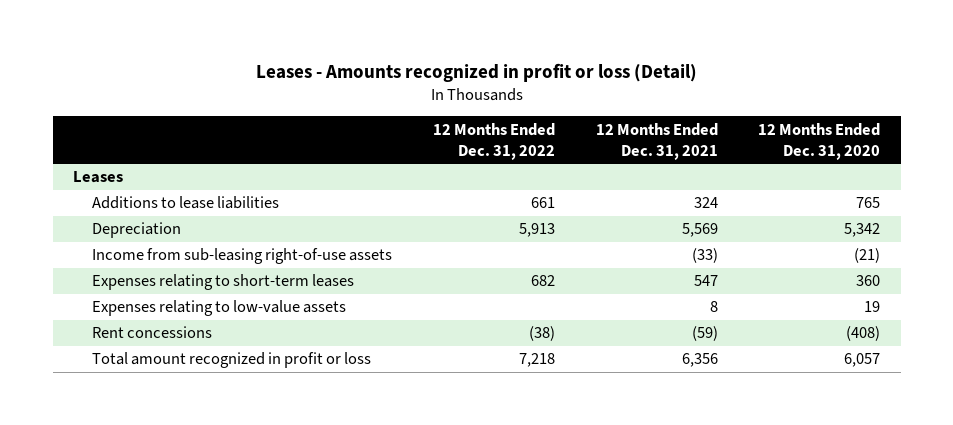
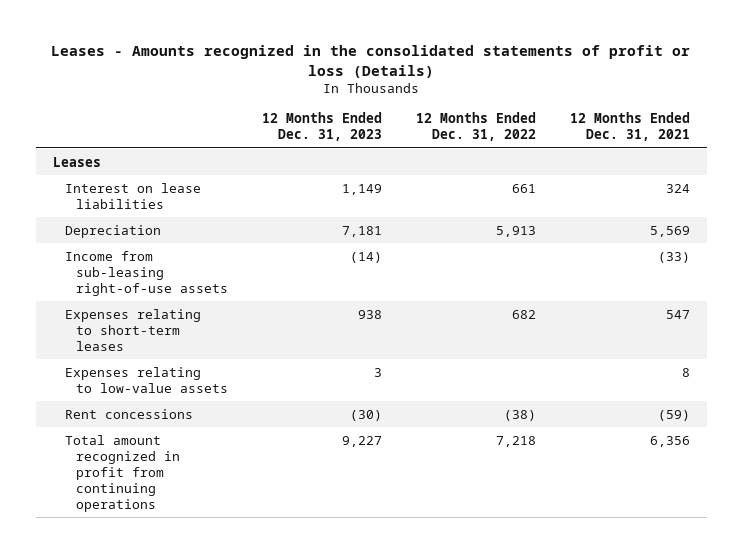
[255,62,697,82] Leases - Amounts recognized in profit or loss (Detail) -> [51,44,691,78] Leases - Amounts recognized in the consolidated statements of profit or loss (Details)
[758,122,881,160] 12 Months Ended Dec. 31, 2020 -> none
none -> [262,112,383,142] 12 Months Ended Dec. 31, 2023
[92,196,280,210] Additions to lease liabilities -> [64,182,201,209] Interest on lease liabilities
[92,352,372,369] Total amount recognized in profit or loss -> [64,434,181,513] Total amount recognized in profit from continuing operations

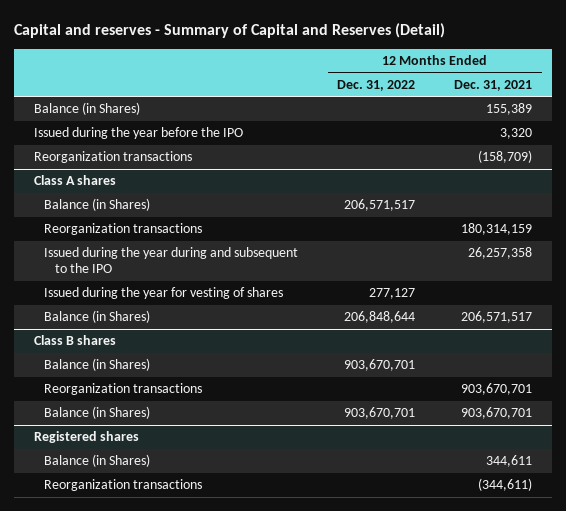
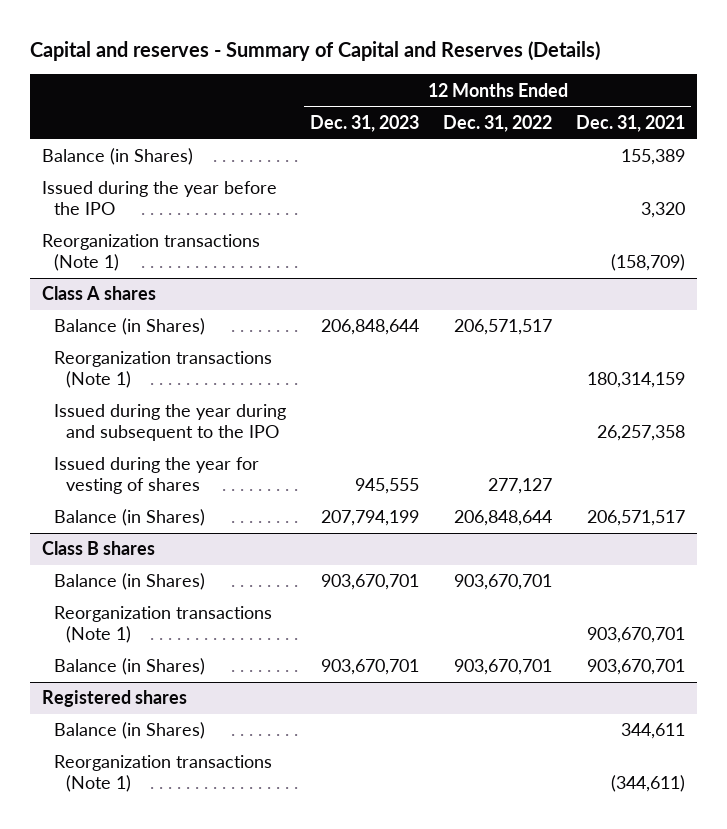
[14,23,446,39] Capital and reserves - Summary of Capital and Reserves (Detail) -> [29,40,600,61] Capital and reserves - Summary of Capital and Reserves (Details)
none -> [310,114,420,132] Dec. 31, 2023
[33,151,192,164] Reorganization transactions -> [41,234,260,272] Reorganization transactions (Note 1)
[44,223,203,236] Reorganization transactions -> [54,351,273,389] Reorganization transactions (Note 1)
[44,383,203,396] Reorganization transactions -> [54,606,273,644] Reorganization transactions (Note 1)
[44,479,203,492] Reorganization transactions -> [54,755,273,793] Reorganization transactions (Note 1)

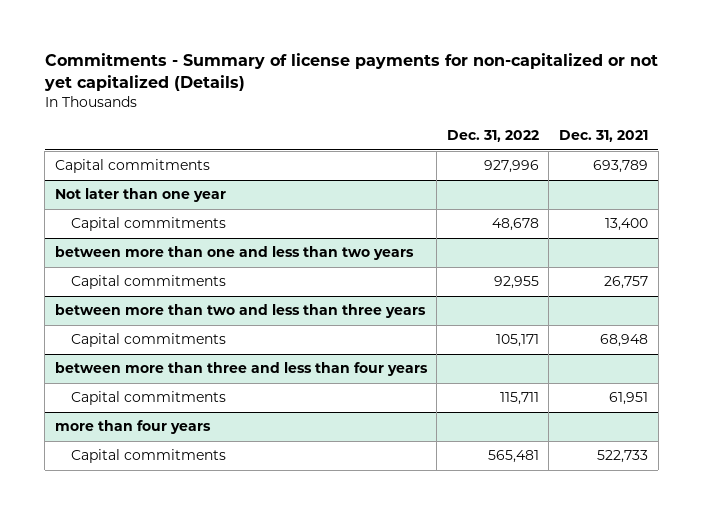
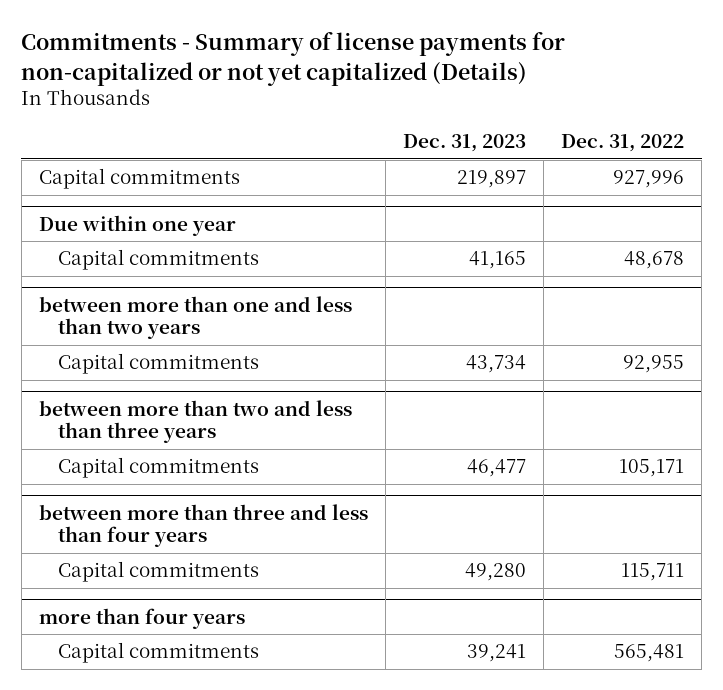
[559,130,649,143] Dec. 31, 2021 -> none
none -> [402,134,526,153] Dec. 31, 2023
[54,188,226,203] Not later than one year -> [38,214,236,236] Due within one year

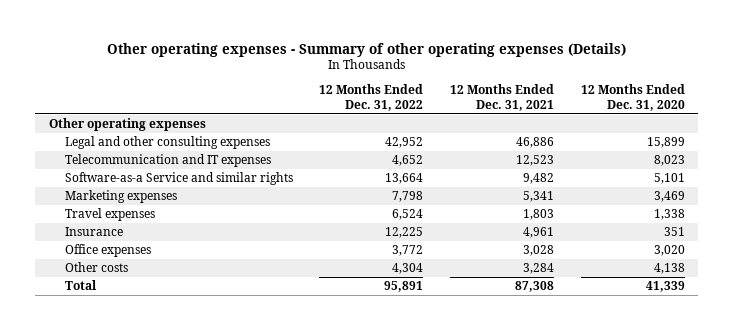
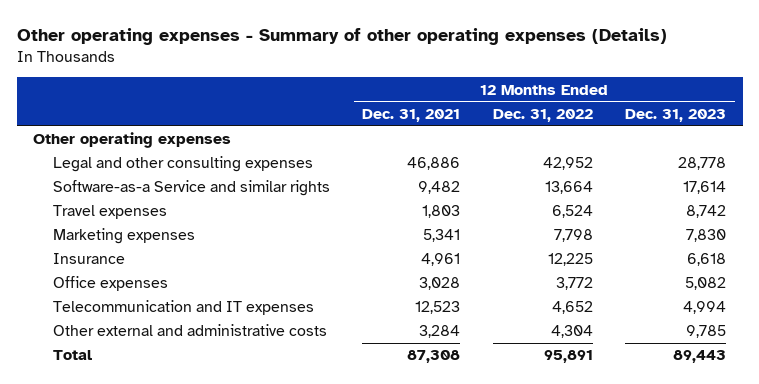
[580,84,685,112] 12 Months Ended Dec. 31, 2020 -> none
none -> [625,108,727,122] Dec. 31, 2023
[64,190,177,204] Marketing expenses -> [53,228,196,245] Marketing expenses
[64,154,271,168] Telecommunication and IT expenses -> [53,300,315,316] Telecommunication and IT expenses
[64,262,128,273] Other costs -> [53,324,328,337] Other external and administrative costs

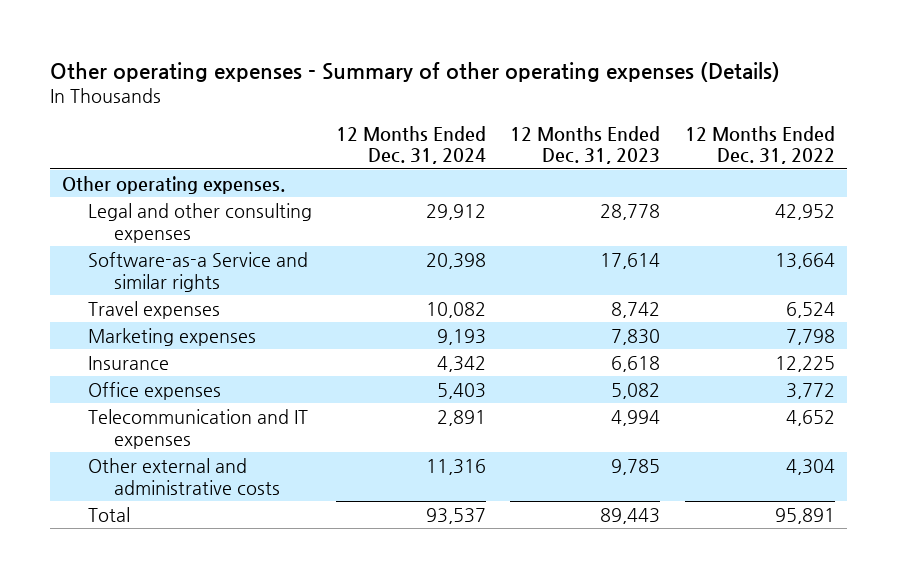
[362,108,461,122] Dec. 31, 2021 -> none
none -> [336,125,487,165] 12 Months Ended Dec. 31, 2024
[32,132,231,149] Other operating expenses -> [62,175,286,194] Other operating expenses.

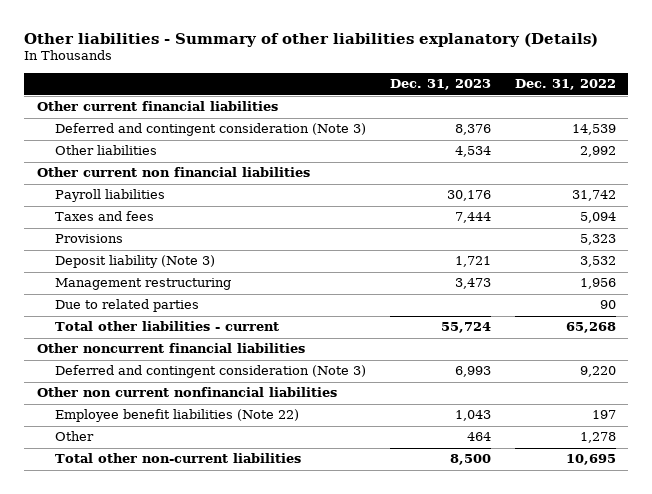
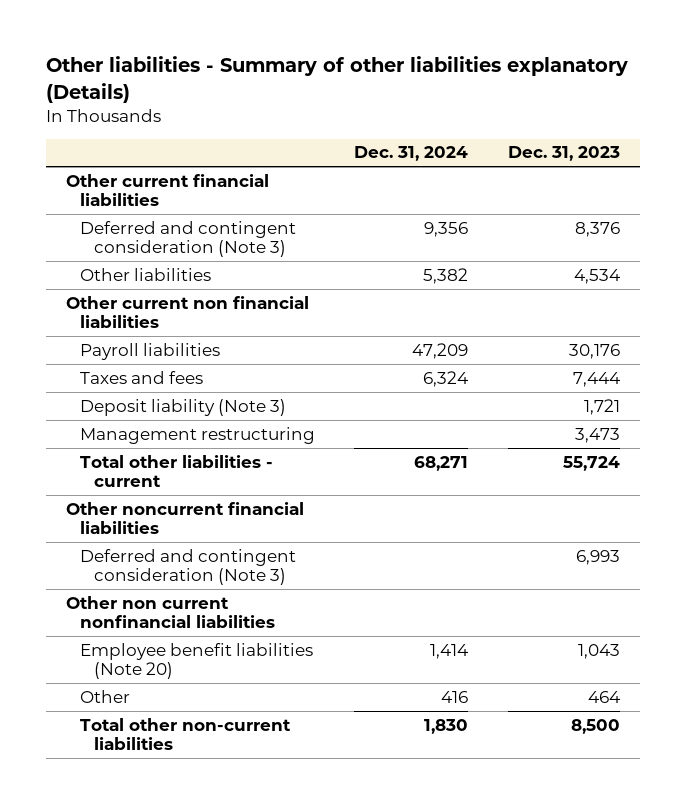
[514,79,616,91] Dec. 31, 2022 -> none
none -> [354,146,469,162] Dec. 31, 2024
[54,234,123,244] Provisions -> none
[54,299,199,313] Due to related parties -> none
[54,409,299,423] Employee benefit liabilities (Note 22) -> [79,642,313,680] Employee benefit liabilities (Note 20)

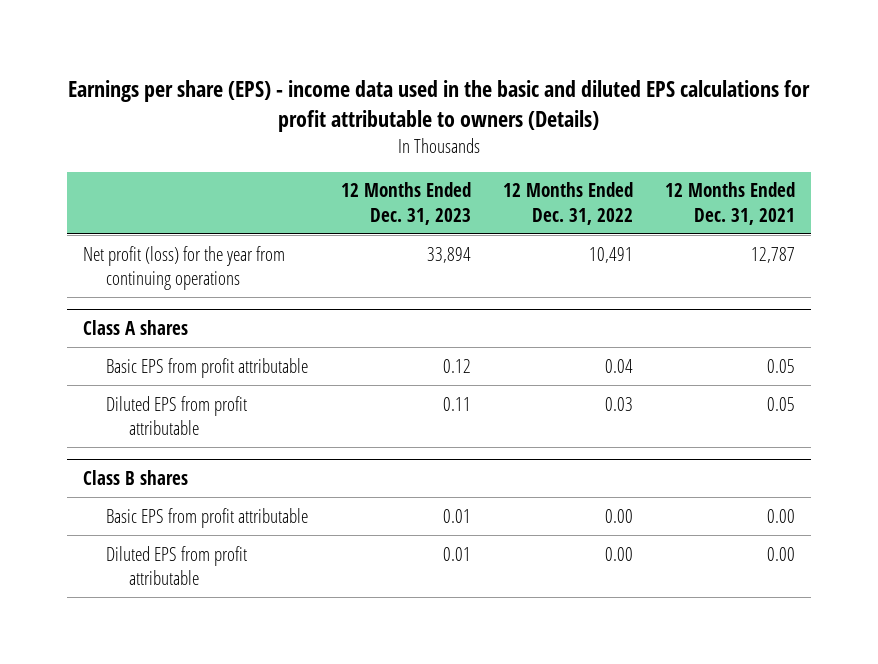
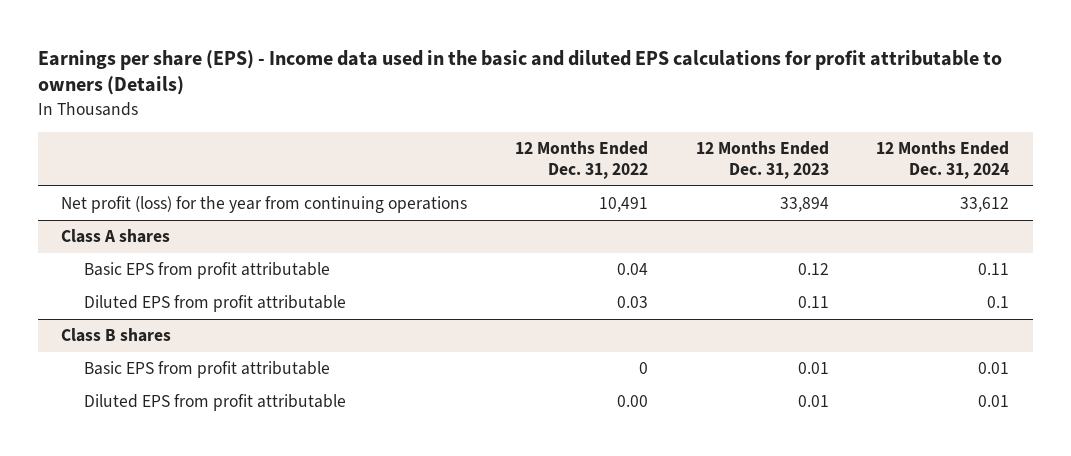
[68,79,811,132] Earnings per share (EPS) - income data used in the basic and diluted EPS calculations for profit attributable to owners (Details) -> [37,49,1002,96] Earnings per share (EPS) - Income data used in the basic and diluted EPS calculations for profit attributable to owners (Details)
[665,182,796,225] 12 Months Ended Dec. 31, 2021 -> none
none -> [876,141,1010,179] 12 Months Ended Dec. 31, 2024
[604,508,633,523] 0.00 -> [639,362,649,375] 0

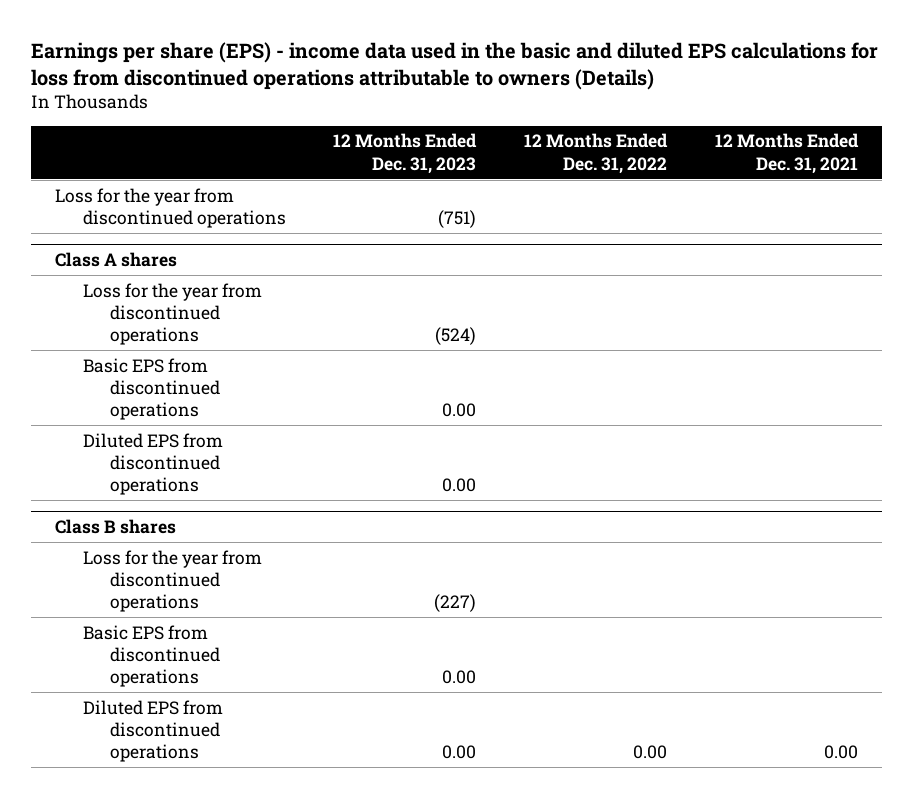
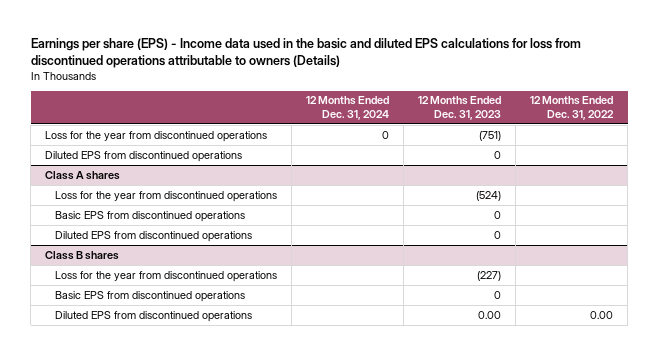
[31,42,879,91] Earnings per share (EPS) - income data used in the basic and diluted EPS calculations for loss from discontinued operations attributable to owners (Details) -> [30,37,581,68] Earnings per share (EPS) - Income data used in the basic and diluted EPS calculations for loss from discontinued operations attributable to owners (Details)
[714,133,859,174] 12 Months Ended Dec. 31, 2021 -> none
none -> [305,96,389,120] 12 Months Ended Dec. 31, 2024
none -> [45,150,243,162] Diluted EPS from discontinued operations
[442,402,477,417] 0.00 -> [493,210,501,219] 0
[442,477,477,492] 0.00 -> [493,230,501,239] 0
[442,669,477,684] 0.00 -> [493,290,501,299] 0

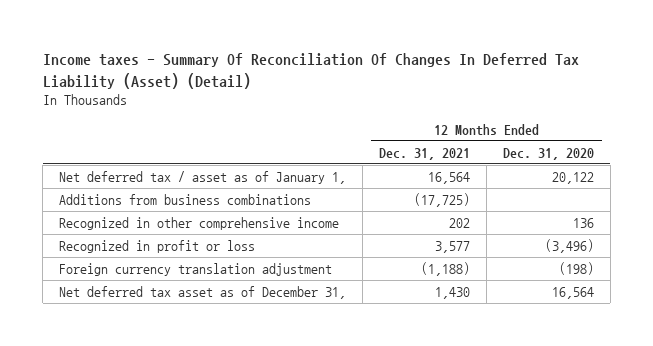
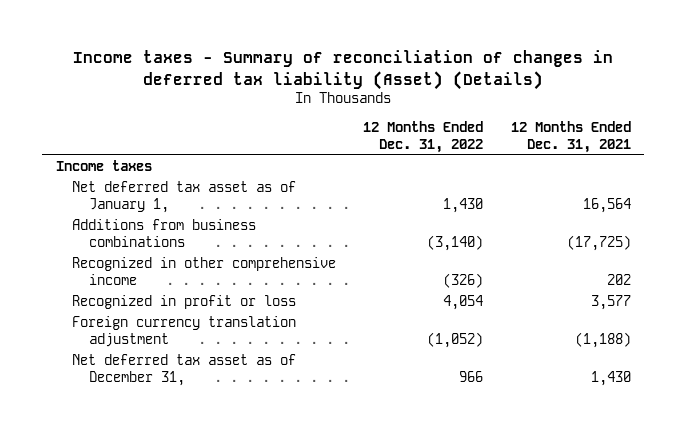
[42,53,579,89] Income taxes - Summary Of Reconciliation Of Changes In Deferred Tax Liability (Asset) (Detail) -> [73,50,614,90] Income taxes - Summary of reconciliation of changes in deferred tax liability (Asset) (Details)
[503,147,595,160] Dec. 31, 2020 -> none
none -> [363,121,484,154] 12 Months Ended Dec. 31, 2022
none -> [55,160,152,172] Income taxes
[59,170,347,184] Net deferred tax / asset as of January 1, -> [72,181,297,214] Net deferred tax asset as of January 1,

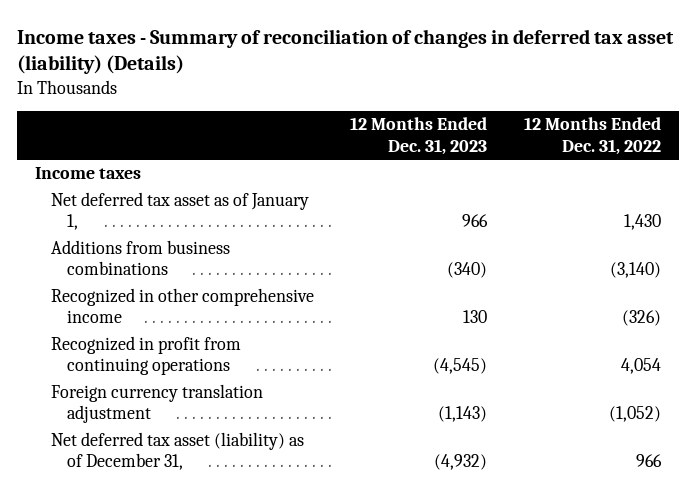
[73,50,614,90] Income taxes - Summary of reconciliation of changes in deferred tax liability (Asset) (Details) -> [16,28,674,75] Income taxes - Summary of reconciliation of changes in deferred tax asset (liability) (Details)
[510,121,631,154] 12 Months Ended Dec. 31, 2021 -> none
none -> [350,117,488,155] 12 Months Ended Dec. 31, 2023
[72,295,297,310] Recognized in profit or loss -> [50,336,241,376] Recognized in profit from continuing operations
[72,354,297,387] Net deferred tax asset as of December 31, -> [50,432,304,471] Net deferred tax asset (liability) as of December 31,

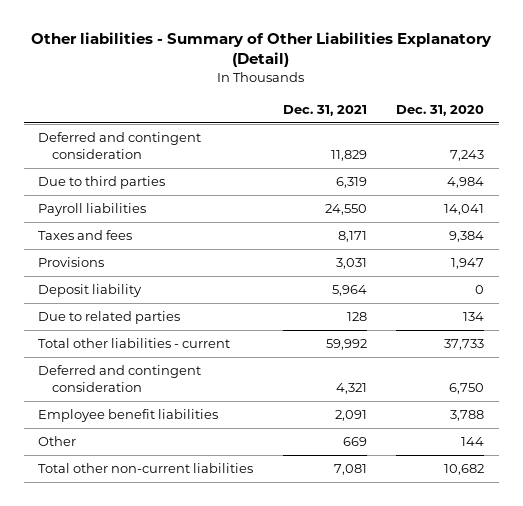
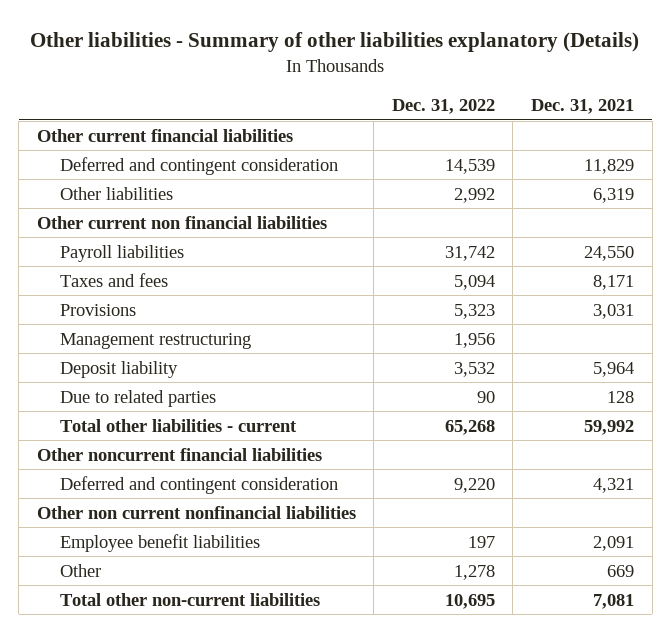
[31,32,493,68] Other liabilities - Summary of Other Liabilities Explanatory (Detail) -> [30,32,640,53] Other liabilities - Summary of other liabilities explanatory (Details)
[396,104,485,116] Dec. 31, 2020 -> none
none -> [391,98,495,114] Dec. 31, 2022
none -> [36,128,293,142] Other current financial liabilities
[38,176,166,190] Due to third parties -> [60,186,174,200] Other liabilities
none -> [36,215,327,229] Other current non financial liabilities
none -> [60,332,252,349] Management restructuring
none -> [36,447,322,461] Other noncurrent financial liabilities
none -> [36,505,356,519] Other non current nonfinancial liabilities

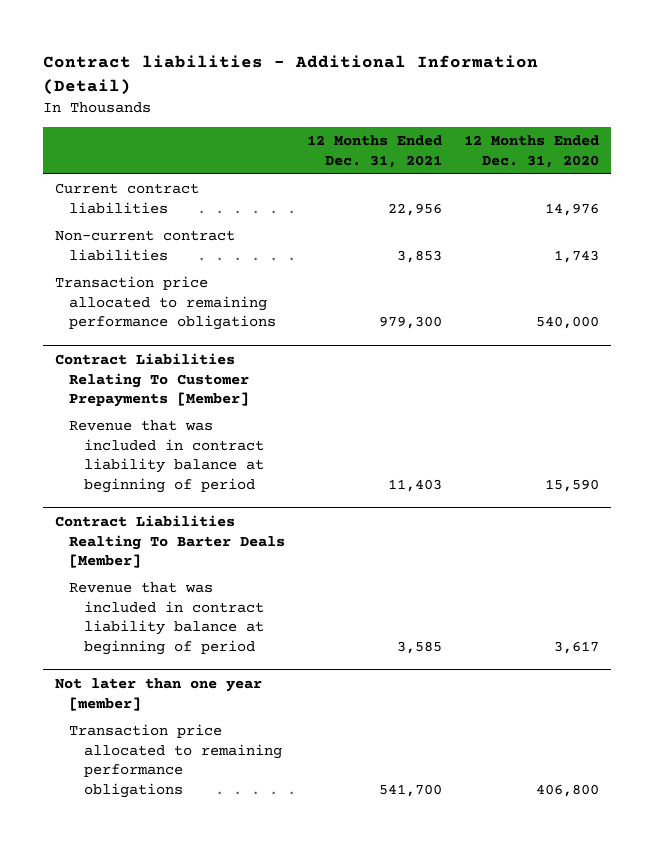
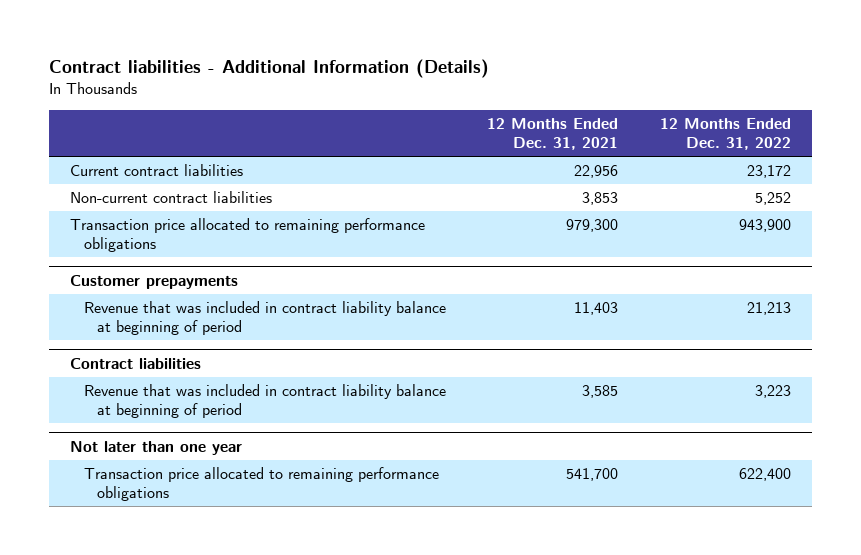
[43,55,539,96] Contract liabilities - Additional Information (Detail) -> [49,59,490,79] Contract liabilities - Additional Information (Details)
[464,135,600,168] 12 Months Ended Dec. 31, 2020 -> none
none -> [660,117,792,151] 12 Months Ended Dec. 31, 2022
[54,352,250,408] Contract Liabilities Relating To Customer Prepayments [Member] -> [70,274,239,289] Customer prepayments
[54,514,286,569] Contract Liabilities Realting To Barter Deals [Member] -> [70,357,202,369] Contract liabilities
[54,677,262,711] Not later than one year [member] -> [70,440,243,455] Not later than one year

